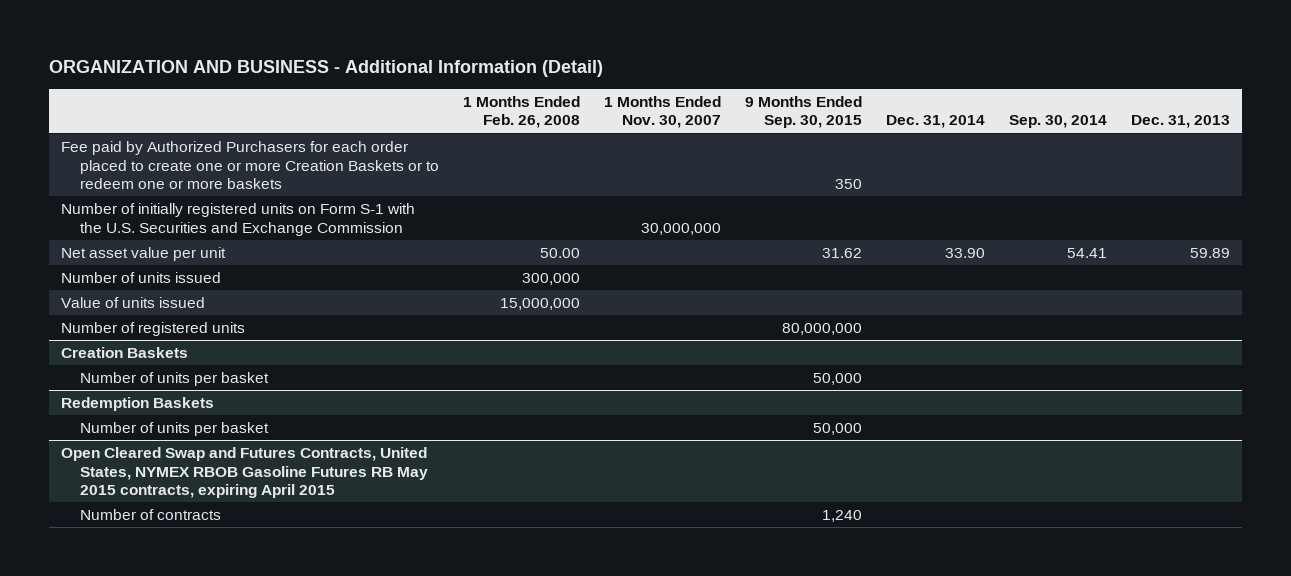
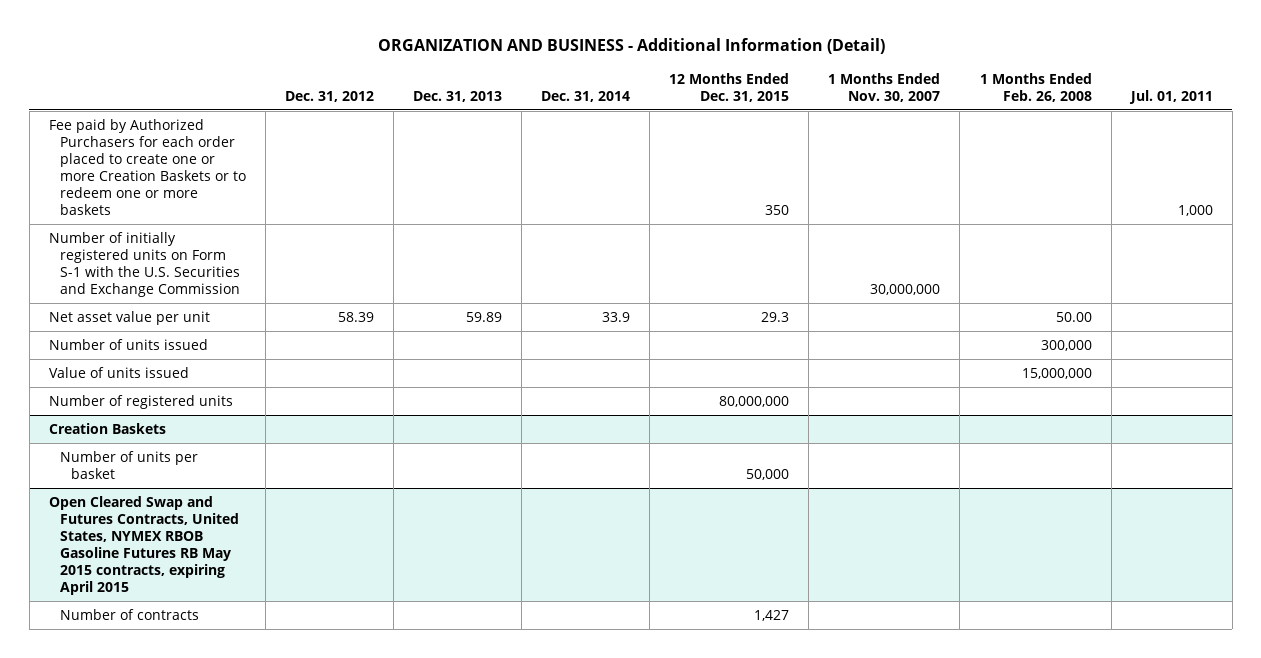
[745,95,863,129] 9 Months Ended Sep. 30, 2015 -> none
[1009,115,1108,129] Sep. 30, 2014 -> none
none -> [285,90,375,102] Dec. 31, 2012
none -> [669,72,790,102] 12 Months Ended Dec. 31, 2015
none -> [1128,89,1213,104] Jul. 01, 2011
[945,248,986,259] 33.90 -> [602,311,631,322] 33.9
[60,397,214,412] Redemption Baskets -> none
[80,422,270,437] Number of units per basket -> none

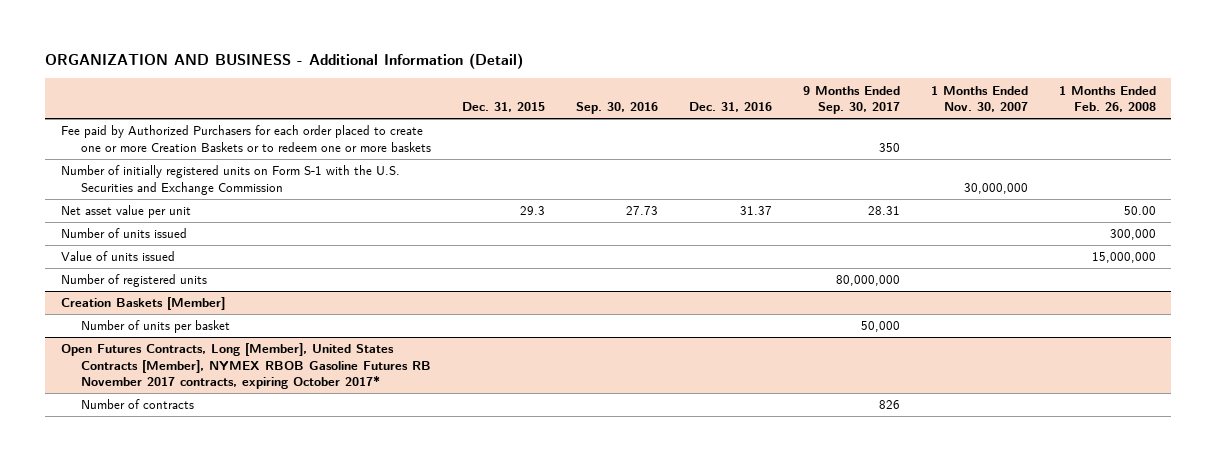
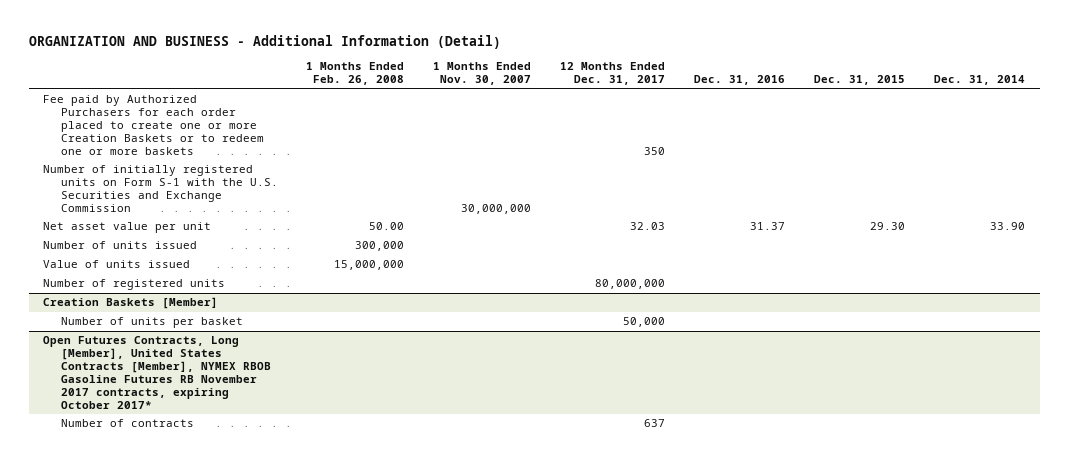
[575,101,658,114] Sep. 30, 2016 -> none
[802,85,900,114] 9 Months Ended Sep. 30, 2017 -> none
none -> [560,62,666,86] 12 Months Ended Dec. 31, 2017
none -> [934,75,1026,86] Dec. 31, 2014
[519,206,545,216] 29.3 -> [870,222,906,231] 29.30

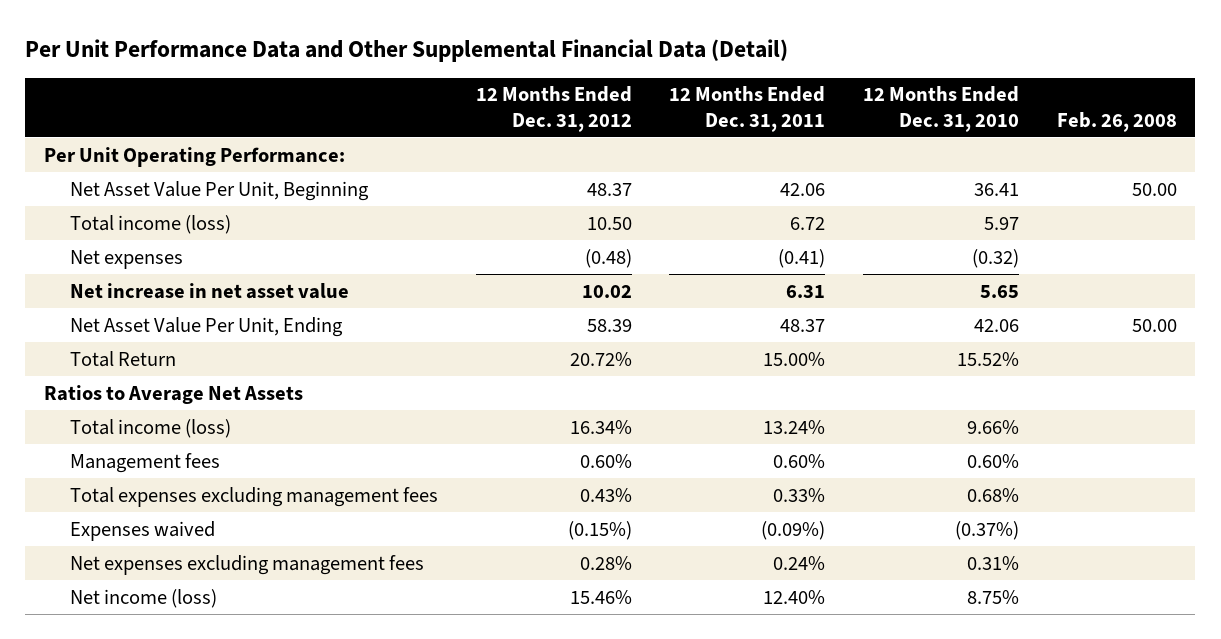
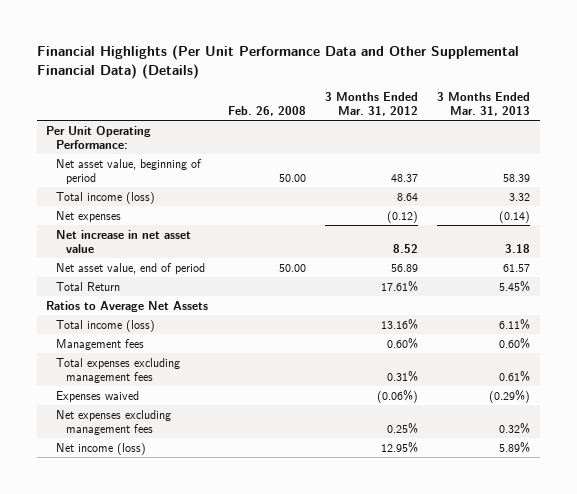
[25,39,789,63] Per Unit Performance Data and Other Supplemental Financial Data (Detail) -> [36,44,519,79] Financial Highlights (Per Unit Performance Data and Other Supplemental Financial Data) (Details)
[475,86,632,132] 12 Months Ended Dec. 31, 2012 -> none
[669,86,826,132] 12 Months Ended Dec. 31, 2011 -> none
[863,86,1020,132] 12 Months Ended Dec. 31, 2010 -> none
none -> [324,91,418,116] 3 Months Ended Mar. 31, 2012
none -> [437,91,531,116] 3 Months Ended Mar. 31, 2013
[70,180,370,201] Net Asset Value Per Unit, Beginning -> [56,158,203,185] Net asset value, beginning of period
[70,316,344,337] Net Asset Value Per Unit, Ending -> [56,262,206,274] Net asset value, end of period

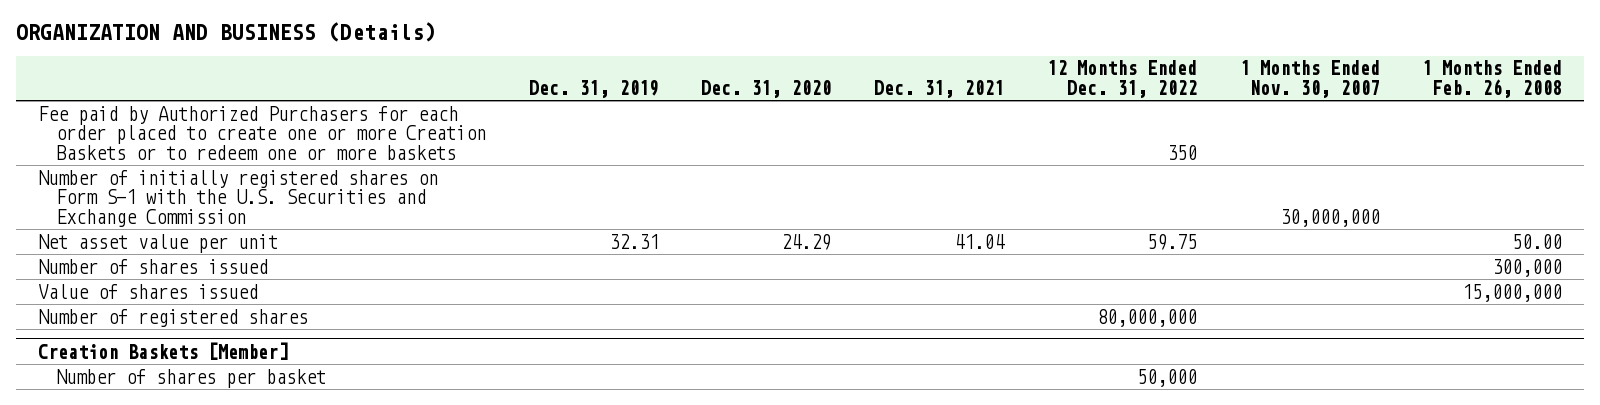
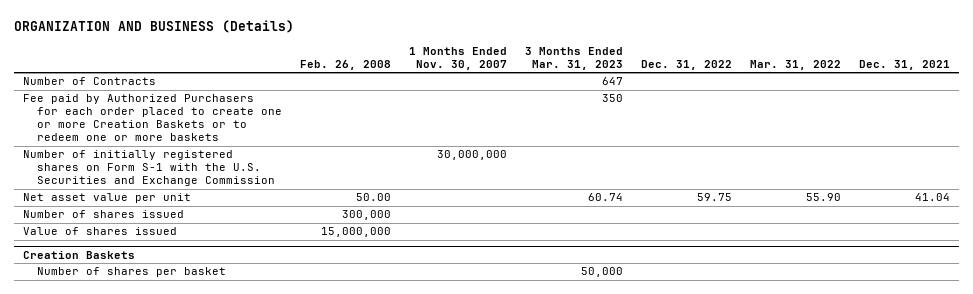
[528,79,659,98] Dec. 31, 2019 -> none
[701,79,832,98] Dec. 31, 2020 -> none
[1046,60,1197,98] 12 Months Ended Dec. 31, 2022 -> none
[1422,60,1563,98] 1 Months Ended Feb. 26, 2008 -> none
none -> [300,59,392,70] Feb. 26, 2008
none -> [525,46,624,70] 3 Months Ended Mar. 31, 2023
none -> [641,59,733,70] Dec. 31, 2022
none -> [750,59,842,70] Mar. 31, 2022
none -> [22,77,156,86] Number of Contracts
[37,308,308,327] Number of registered shares -> none
[37,341,288,360] Creation Baskets [Member] -> [22,250,135,259] Creation Baskets

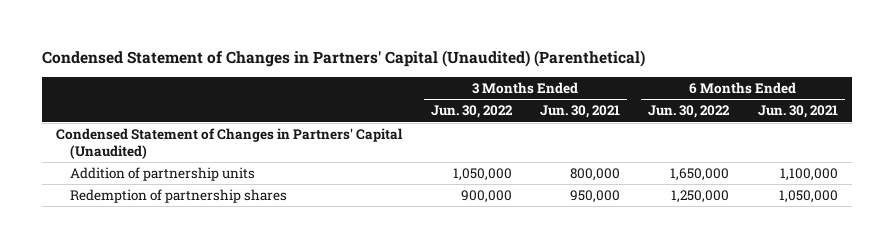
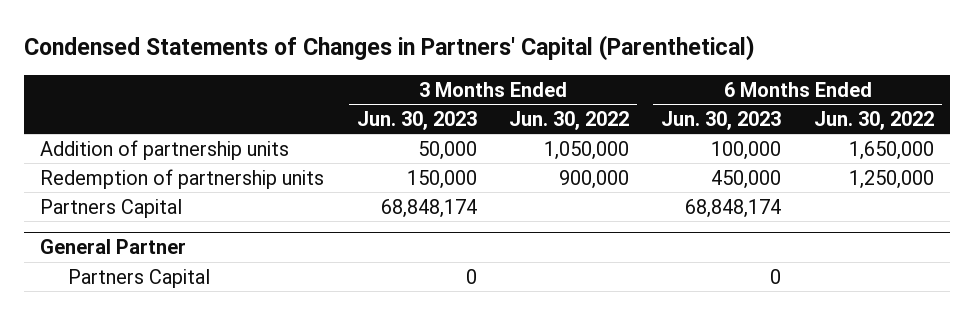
[42,50,646,68] Condensed Statement of Changes in Partners' Capital (Unaudited) (Parenthetical) -> [24,35,756,62] Condensed Statements of Changes in Partners' Capital (Parenthetical)
[539,105,620,119] Jun. 30, 2021 -> none
[757,105,838,119] Jun. 30, 2021 -> none
none -> [356,110,477,130] Jun. 30, 2023
none -> [661,110,782,130] Jun. 30, 2023
[56,128,404,159] Condensed Statement of Changes in Partners' Capital (Unaudited) -> none
[70,189,288,204] Redemption of partnership shares -> [40,168,325,189] Redemption of partnership units
none -> [40,198,183,218] Partners Capital
none -> [40,239,187,255] General Partner
none -> [68,268,211,288] Partners Capital

